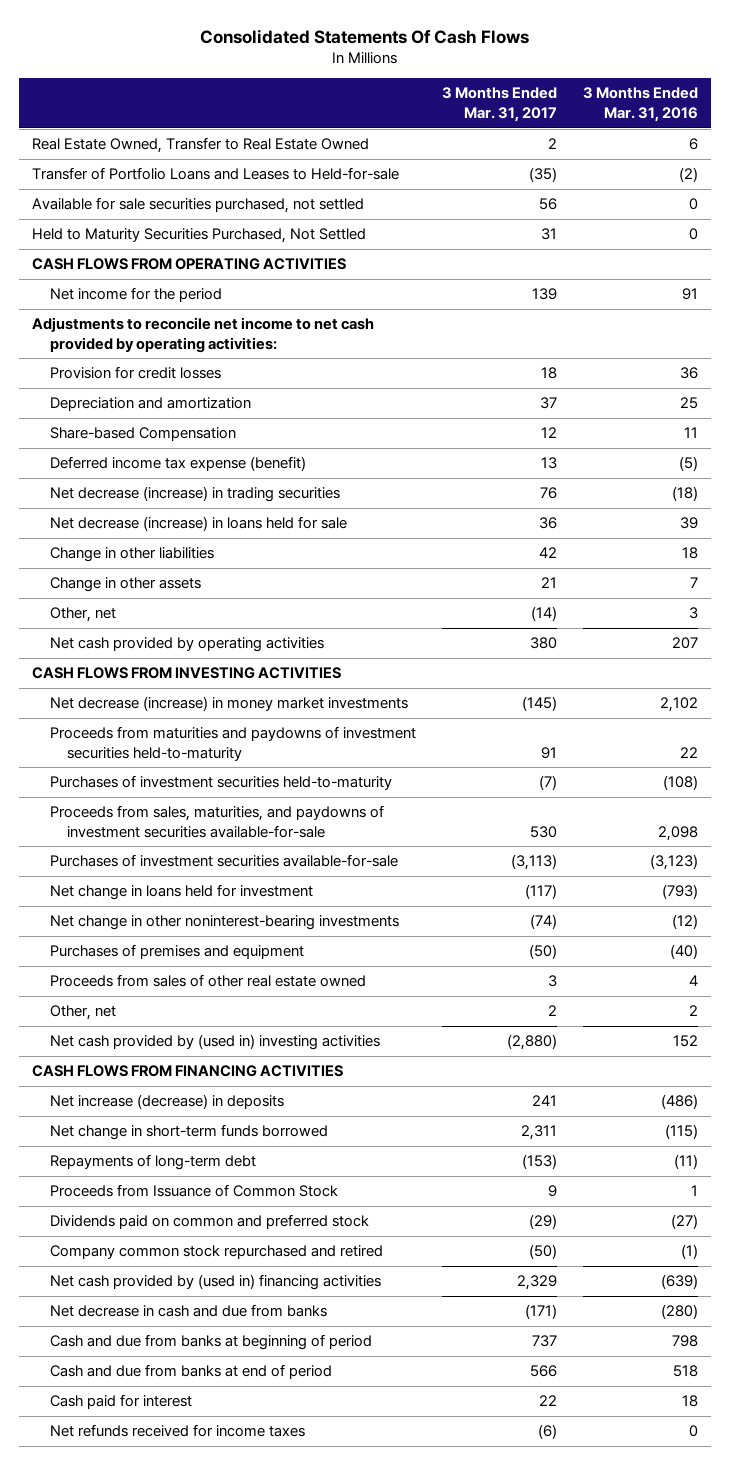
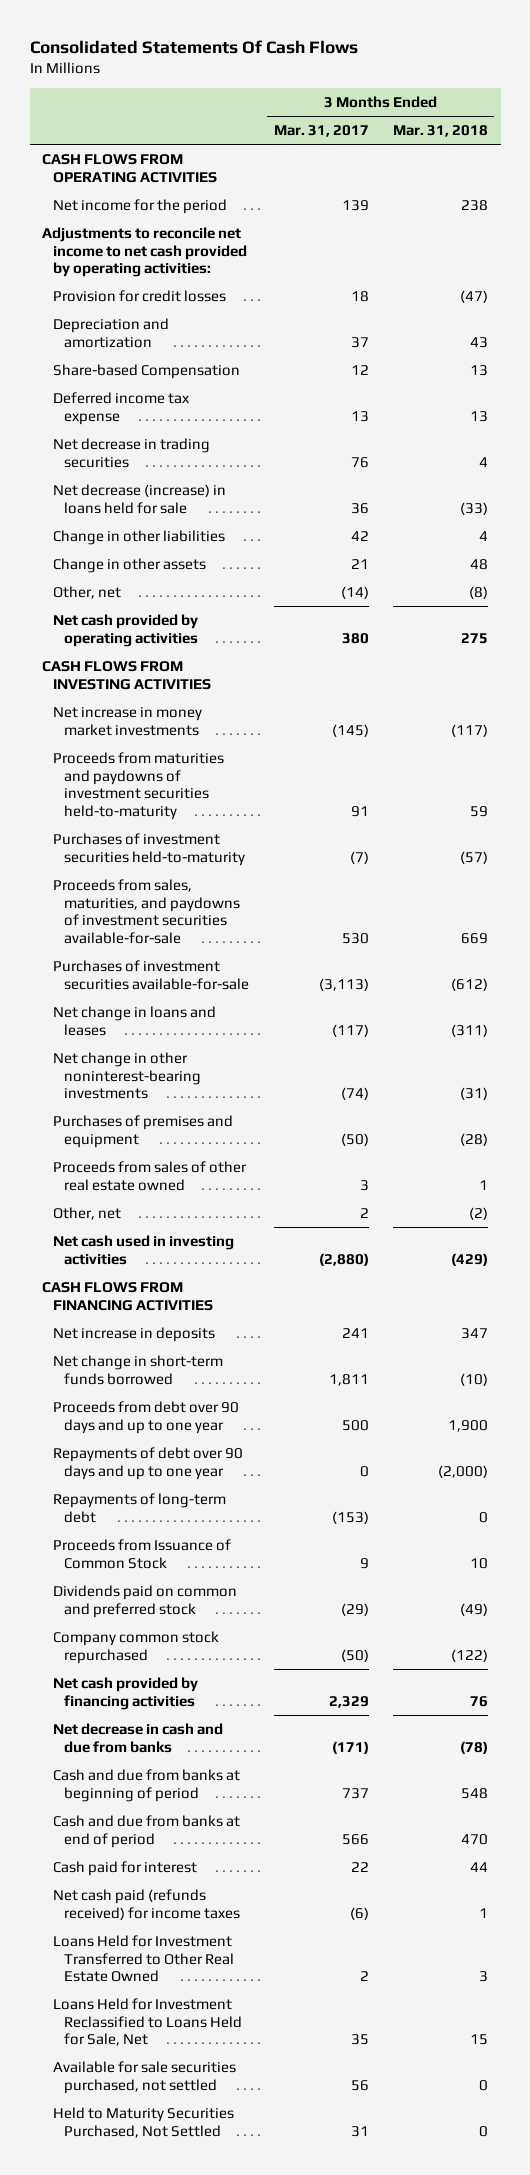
[582,87,698,123] 3 Months Ended Mar. 31, 2016 -> none
none -> [393,125,489,138] Mar. 31, 2018
[32,137,370,154] Real Estate Owned, Transfer to Real Estate Owned -> none
[32,167,400,181] Transfer of Portfolio Loans and Leases to Held-for-sale -> none
[49,456,306,472] Deferred income tax expense (benefit) -> [52,391,190,425] Deferred income tax expense
[49,486,340,503] Net decrease (increase) in trading securities -> [52,437,210,468] Net decrease in trading securities
[49,696,408,712] Net decrease (increase) in money market investments -> [52,706,202,736] Net increase in money market investments
[49,884,313,901] Net change in loans held for investment -> [52,1005,216,1036] Net change in loans and leases
[49,1034,380,1051] Net cash provided by (used in) investing activities -> [52,1234,234,1265] Net cash used in investing activities
[49,1094,284,1110] Net increase (decrease) in deposits -> [52,1326,215,1342] Net increase in deposits
[520,1125,557,1141] 2,311 -> [328,1373,369,1386] 1,811
none -> [52,1400,239,1434] Proceeds from debt over 90 days and up to one year
none -> [52,1446,243,1480] Repayments of debt over 90 days and up to one year
[49,1245,383,1260] Company common stock repurchased and retired -> [52,1630,219,1664] Company common stock repurchased
[49,1274,381,1291] Net cash provided by (used in) financing activities -> [52,1676,198,1710] Net cash provided by financing activities
[49,1424,305,1438] Net refunds received for income taxes -> [52,1888,240,1920] Net cash paid (refunds received) for income taxes
none -> [52,1934,234,1983] Loans Held for Investment Transferred to Other Real Estate Owned
none -> [52,1997,242,2047] Loans Held for Investment Reclassified to Loans Held for Sale, Net
[32,197,365,214] Available for sale securities purchased, not settled -> [52,2060,236,2094] Available for sale securities purchased, not settled
[32,228,367,244] Held to Maturity Securities Purchased, Not Settled -> [52,2106,234,2138] Held to Maturity Securities Purchased, Not Settled

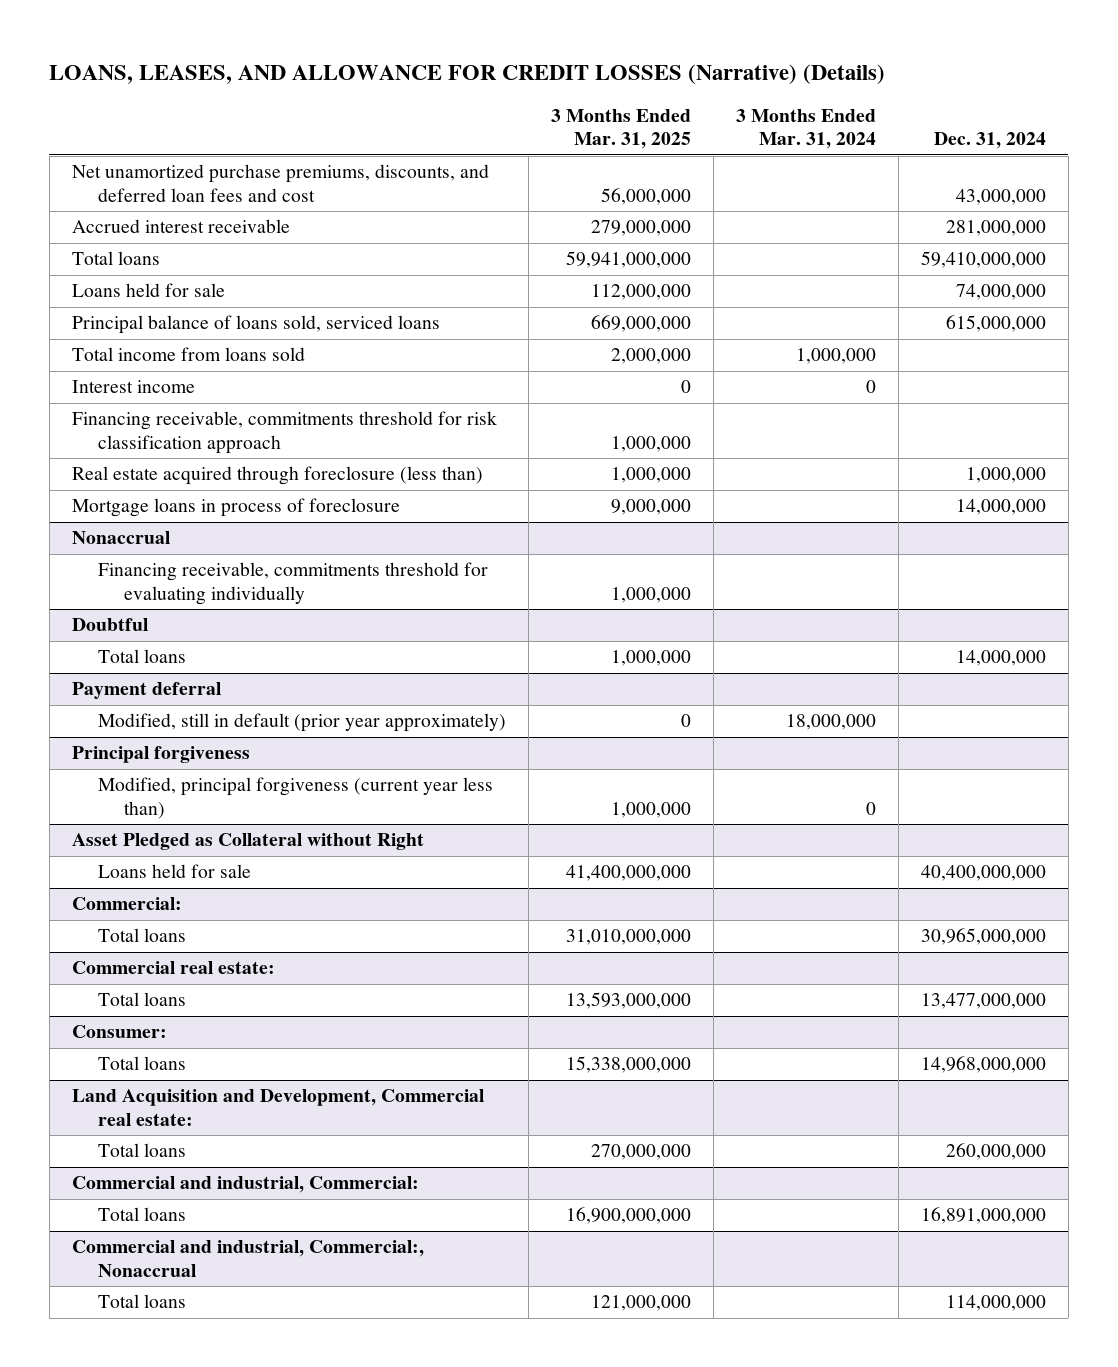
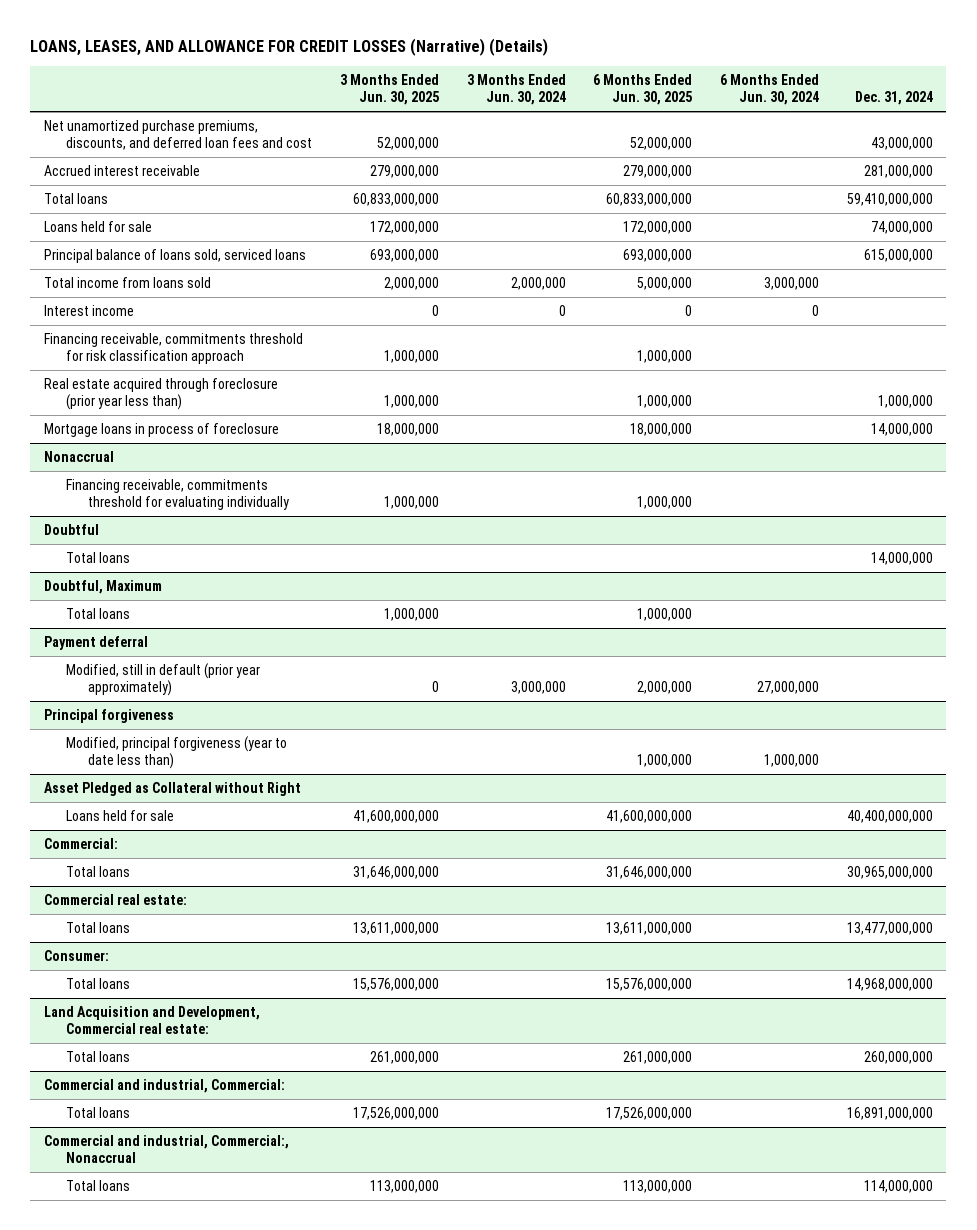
[551,108,692,150] 3 Months Ended Mar. 31, 2025 -> none
[735,108,876,150] 3 Months Ended Mar. 31, 2024 -> none
none -> [339,74,439,106] 3 Months Ended Jun. 30, 2025
none -> [466,74,566,106] 3 Months Ended Jun. 30, 2024
none -> [593,74,693,106] 6 Months Ended Jun. 30, 2025
none -> [719,74,819,106] 6 Months Ended Jun. 30, 2024
[71,466,483,486] Real estate acquired through foreclosure (less than) -> [44,378,279,411] Real estate acquired through foreclosure (prior year less than)
none -> [44,580,163,595] Doubtful, Maximum
none -> [66,608,131,620] Total loans
[98,777,494,819] Modified, principal forgiveness (current year less than) -> [66,736,288,770] Modified, principal forgiveness (year to date less than)

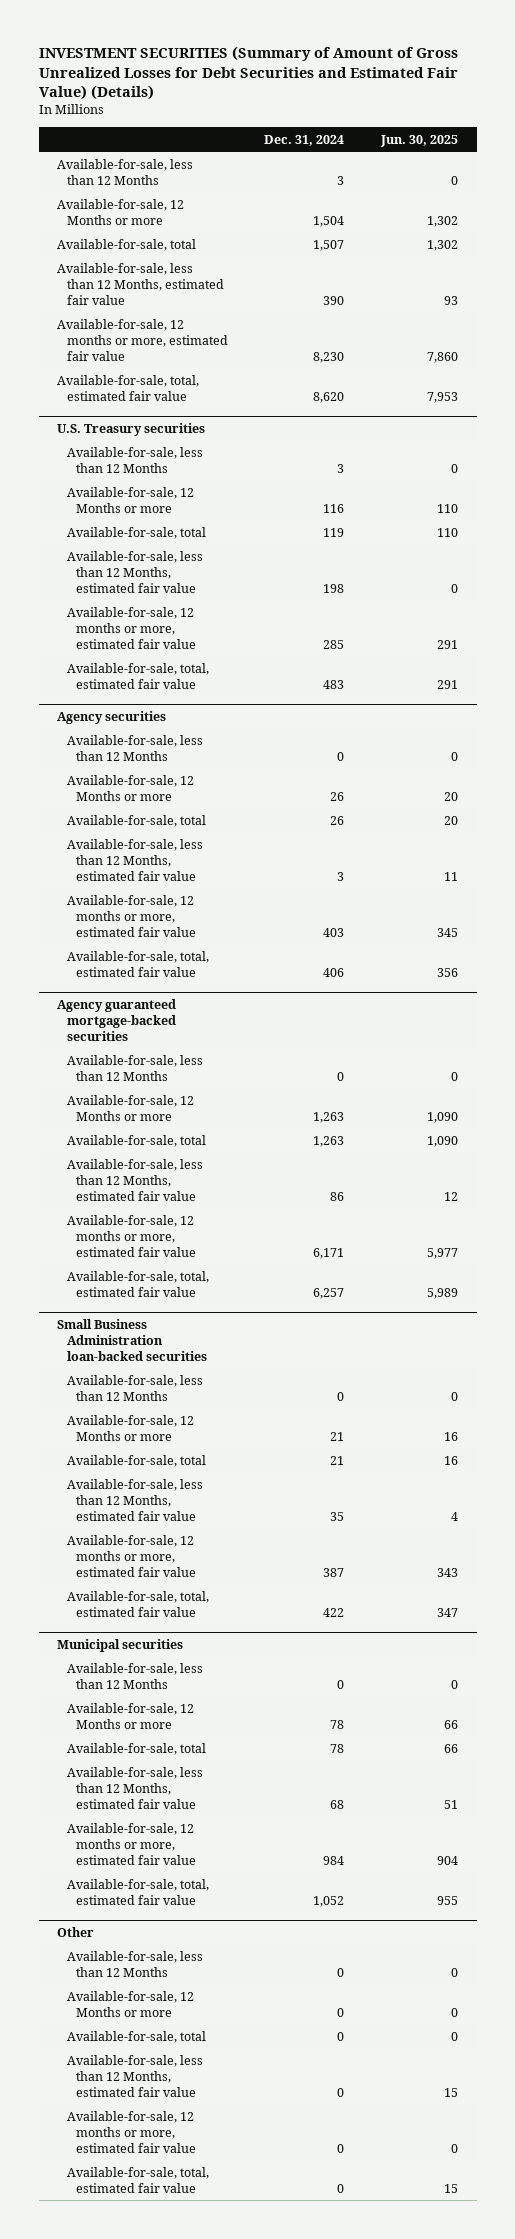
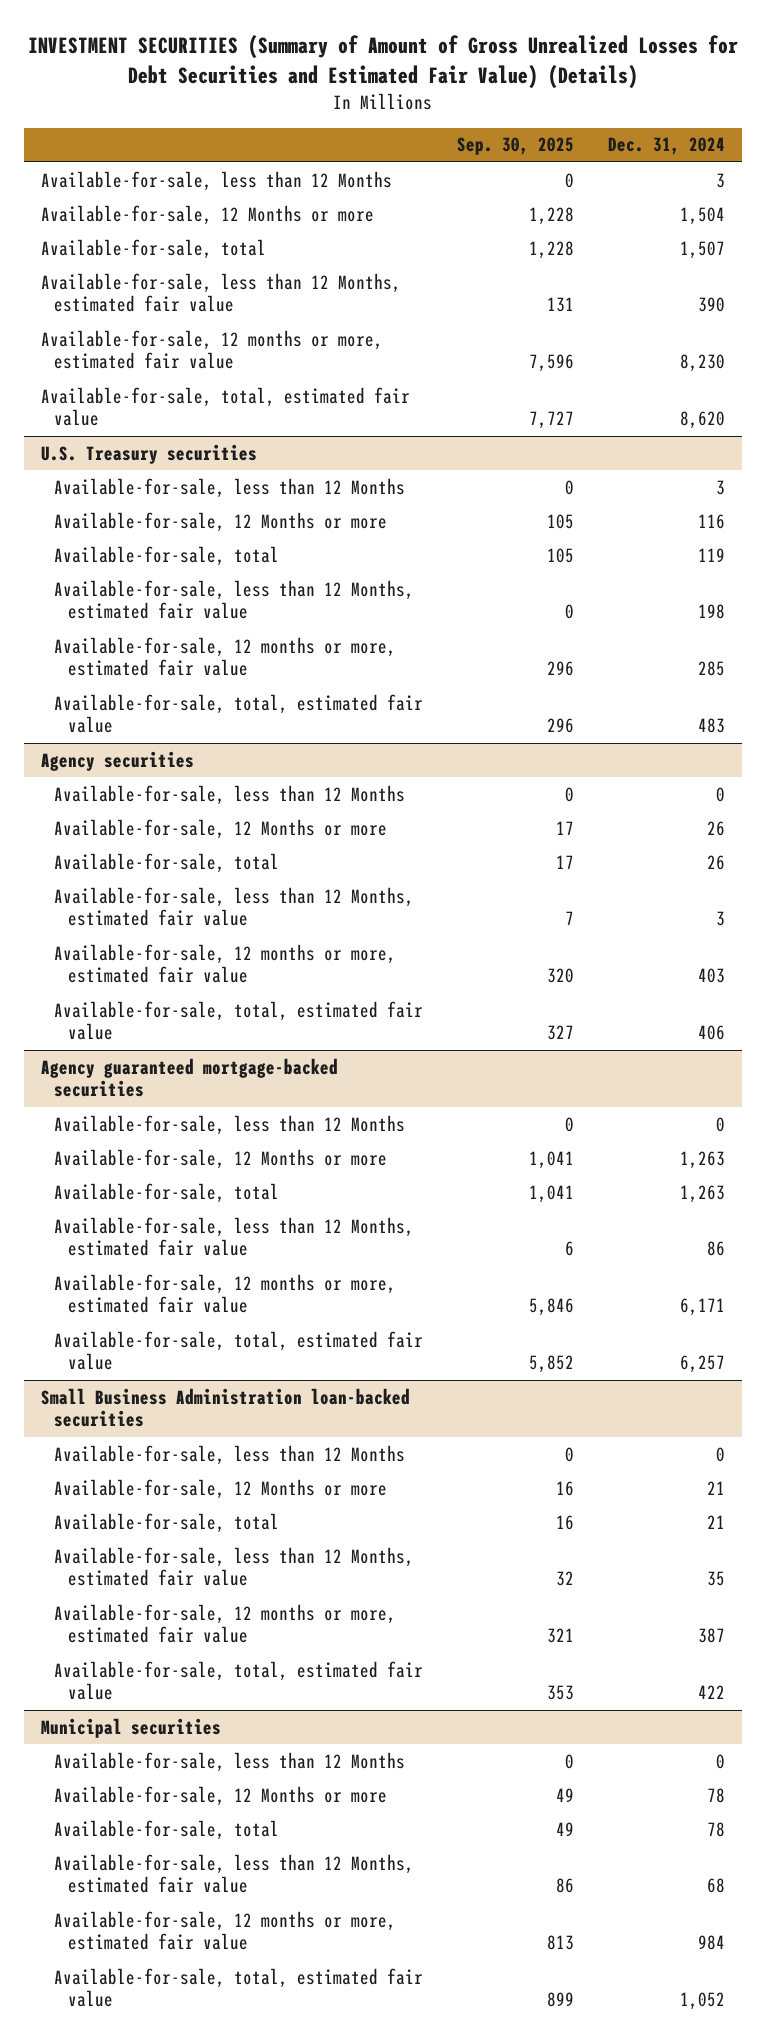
[380,134,459,147] Jun. 30, 2025 -> none
none -> [457,137,575,156] Sep. 30, 2025
[57,1926,95,1937] Other -> none
[66,1950,203,1977] Available-for-sale, less than 12 Months -> none
[66,1990,194,2017] Available-for-sale, 12 Months or more -> none
[66,2030,206,2043] Available-for-sale, total -> none
[66,2054,203,2097] Available-for-sale, less than 12 Months, estimated fair value -> none
[66,2110,196,2153] Available-for-sale, 12 months or more, estimated fair value -> none
[66,2166,209,2193] Available-for-sale, total, estimated fair value -> none

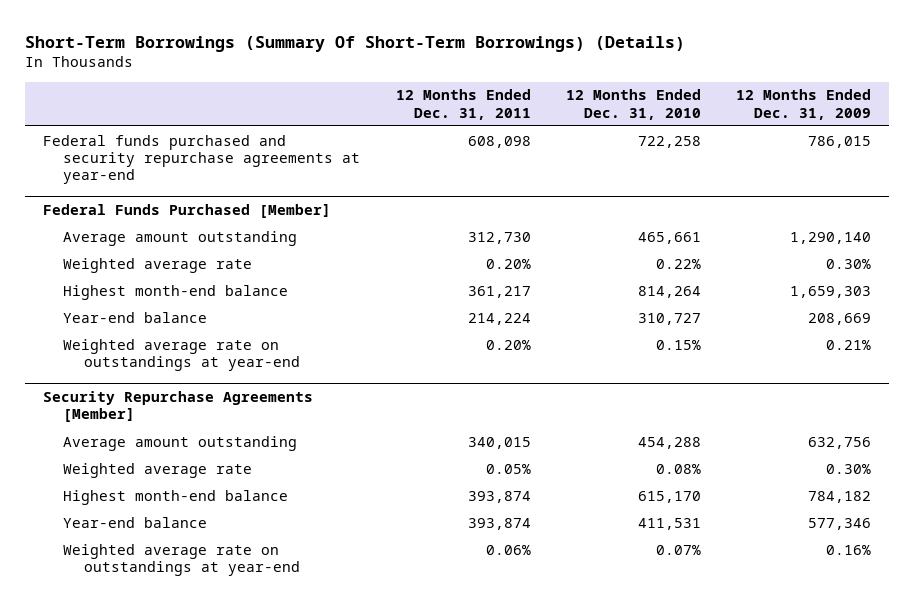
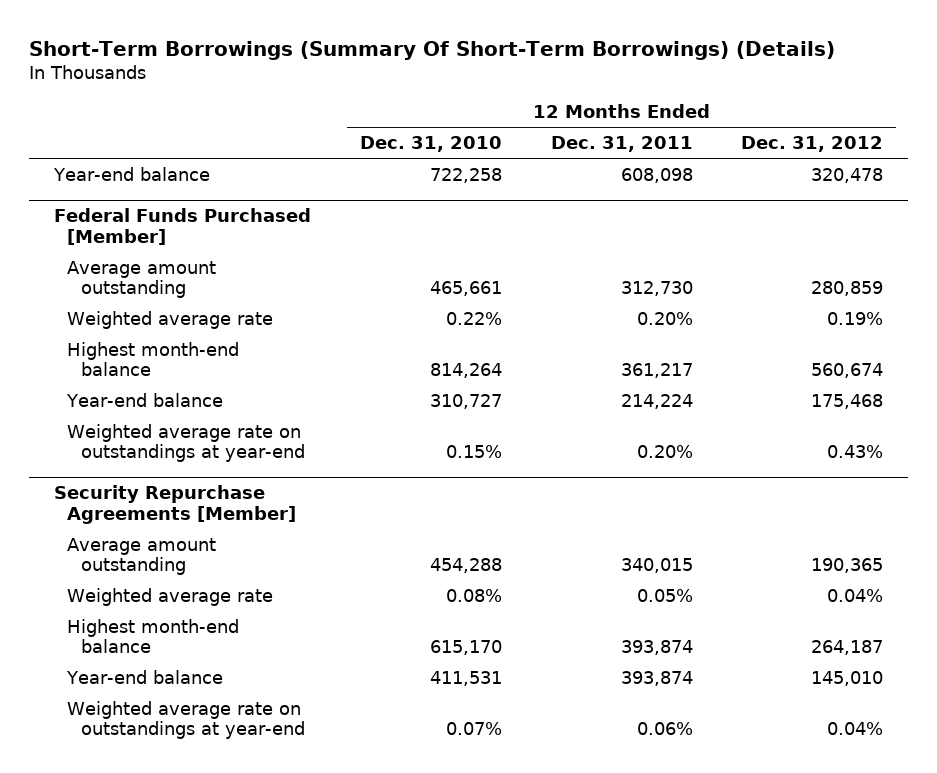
[735,89,871,120] 12 Months Ended Dec. 31, 2009 -> none
none -> [741,136,884,153] Dec. 31, 2012
[42,134,361,184] Federal funds purchased and security repurchase agreements at year-end -> [52,166,210,181] Year-end balance

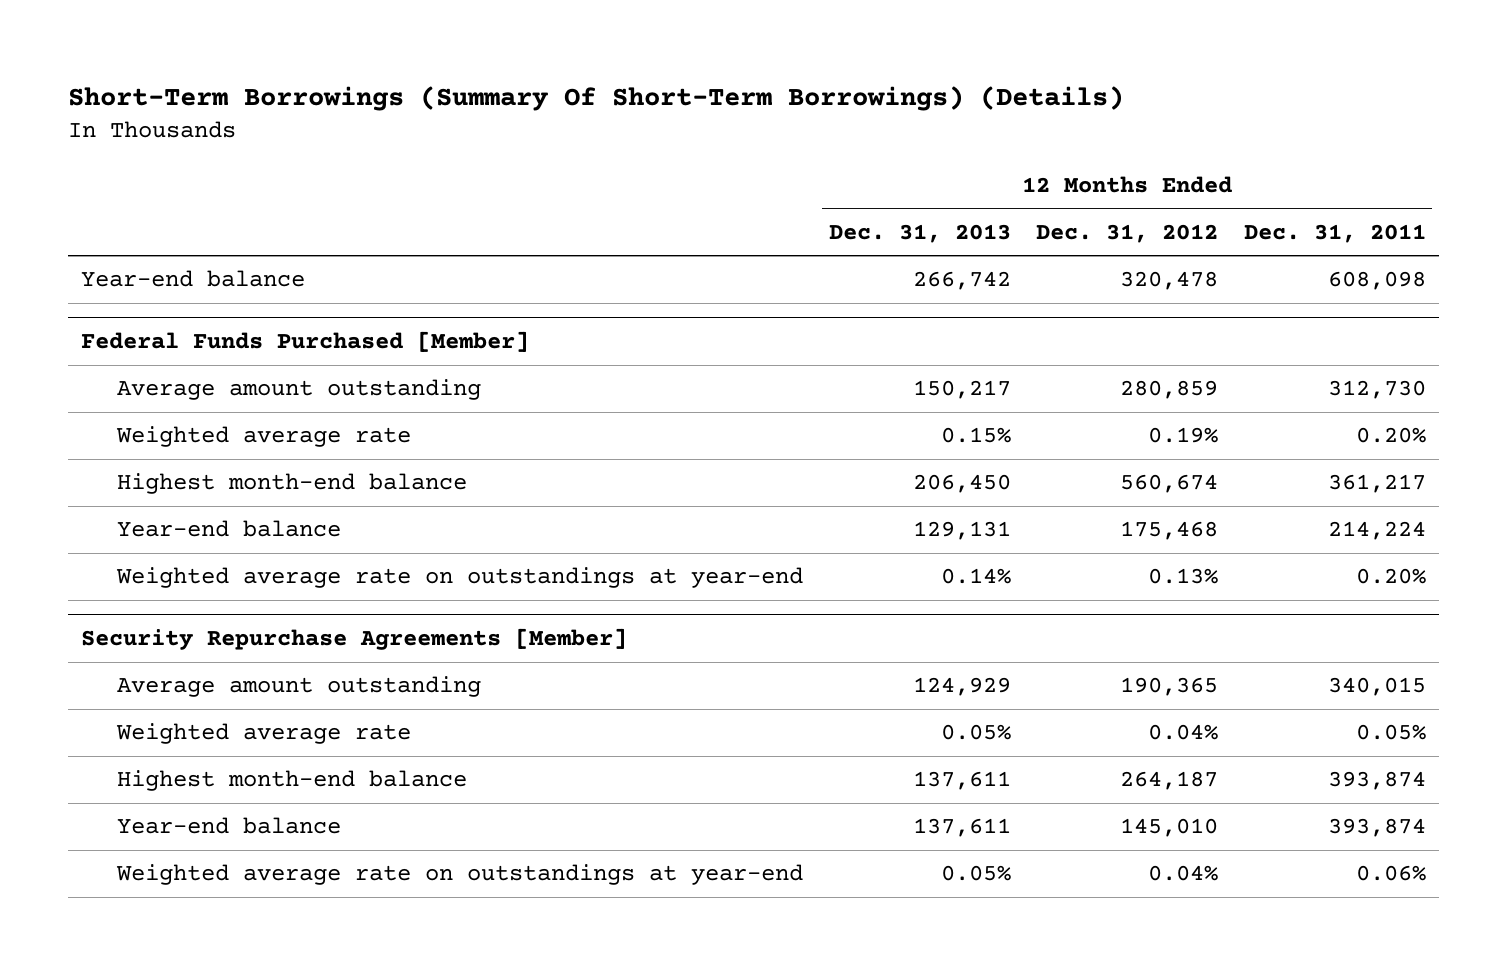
[359,136,502,153] Dec. 31, 2010 -> none
none -> [828,223,1011,243] Dec. 31, 2013
[827,445,884,459] 0.43% -> [1148,568,1219,585] 0.13%

